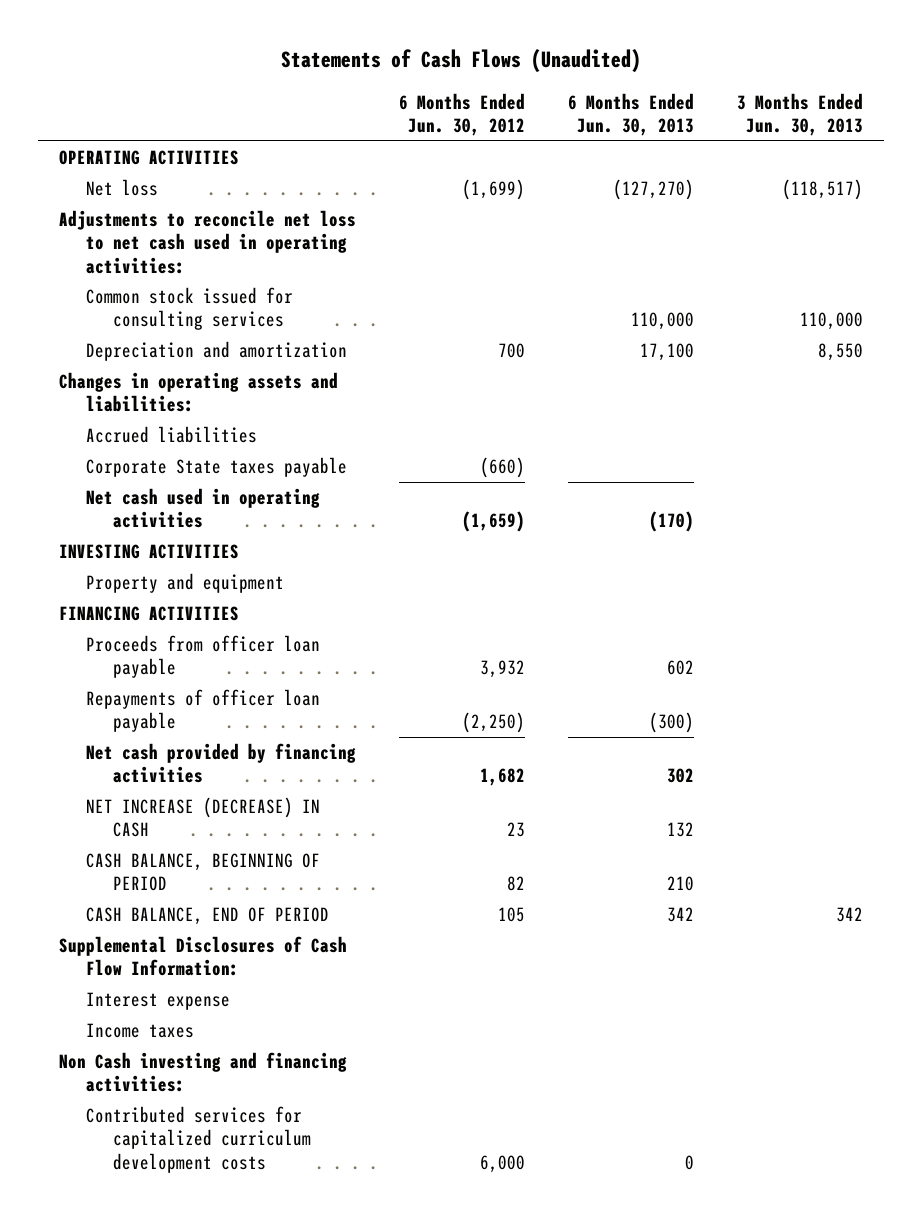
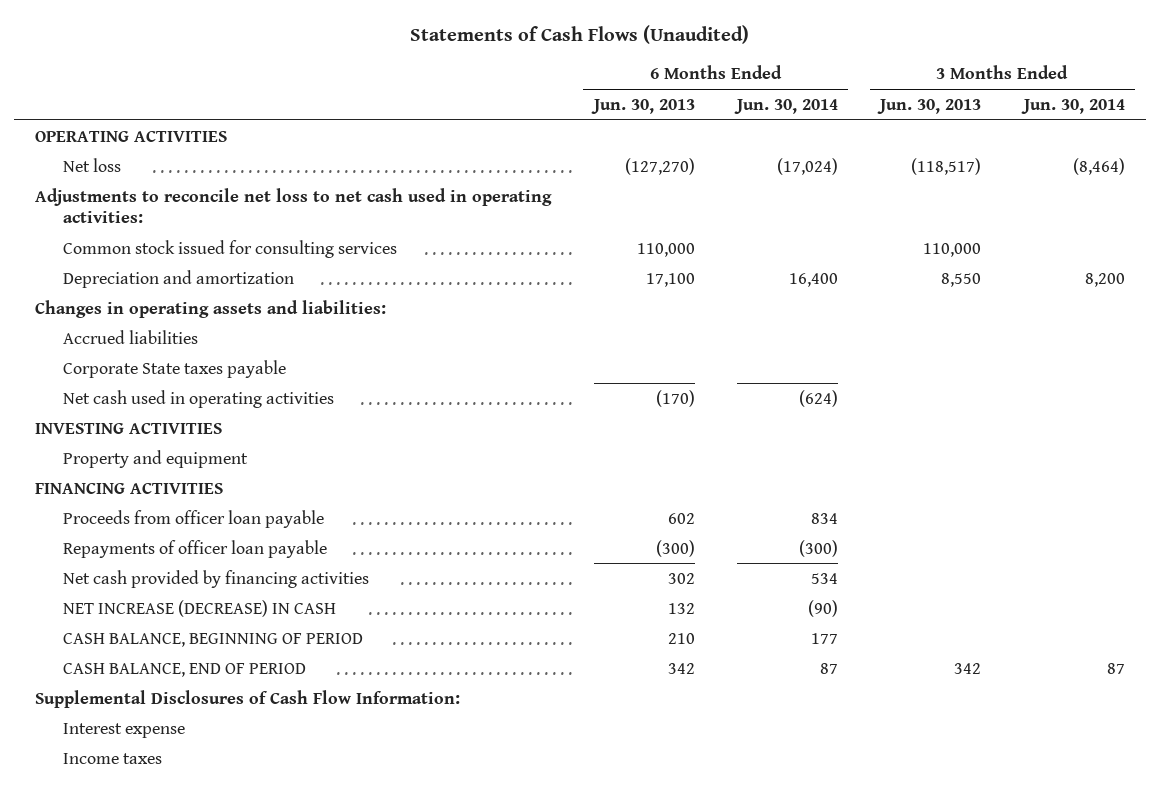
[398,92,525,136] 6 Months Ended Jun. 30, 2012 -> none
none -> [733,98,838,114] Jun. 30, 2014
none -> [1020,98,1125,114] Jun. 30, 2014
[59,1052,348,1093] Non Cash investing and financing activities: -> none
[86,1106,312,1173] Contributed services for capitalized curriculum development costs -> none

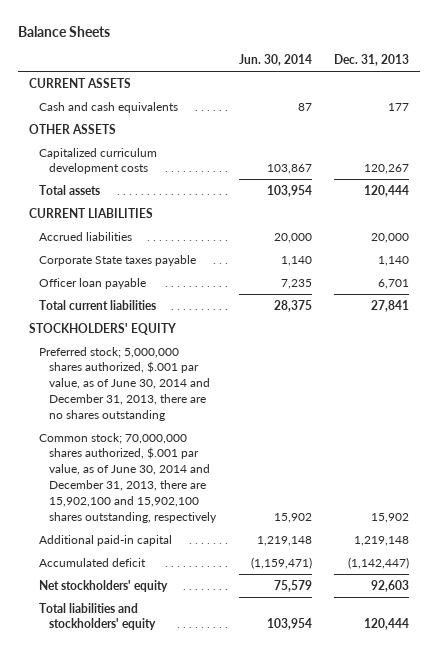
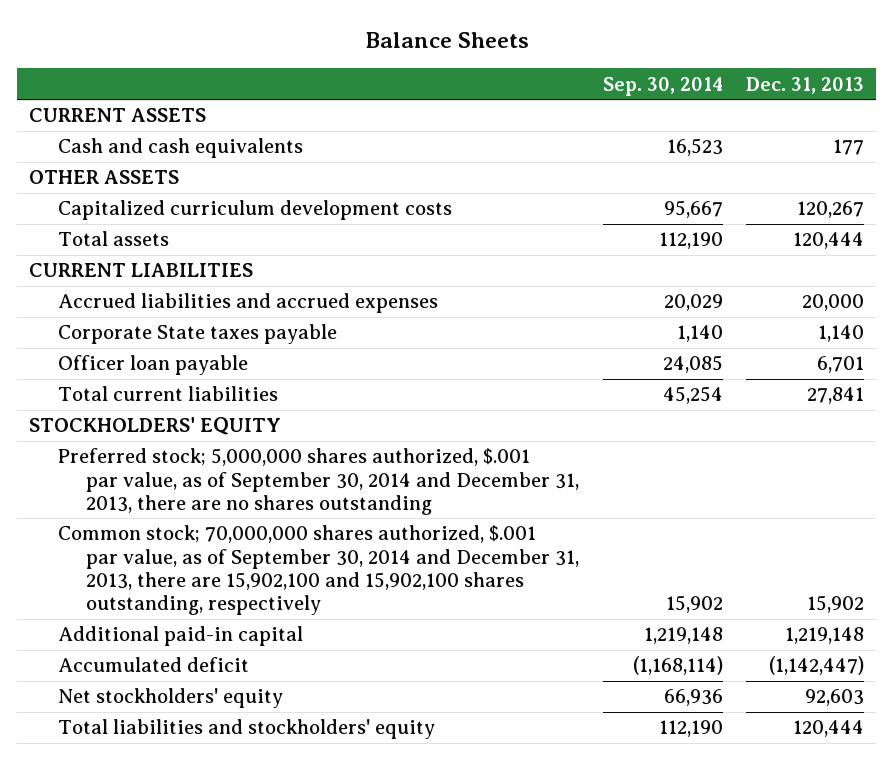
[238,54,312,67] Jun. 30, 2014 -> none
none -> [602,76,723,96] Sep. 30, 2014
[39,231,133,241] Accrued liabilities -> [57,293,438,314] Accrued liabilities and accrued expenses
[39,346,211,421] Preferred stock; 5,000,000 shares authorized, $.001 par value, as of June 30, 2014 and December 31, 2013, there are no shares outstanding -> [57,448,580,515] Preferred stock; 5,000,000 shares authorized, $.001 par value, as of September 30, 2014 and December 31, 2013, there are no shares outstanding
[39,432,218,523] Common stock; 70,000,000 shares authorized, $.001 par value, as of June 30, 2014 and December 31, 2013, there are 15,902,100 and 15,902,100 shares outstanding, respectively -> [57,525,580,615] Common stock; 70,000,000 shares authorized, $.001 par value, as of September 30, 2014 and December 31, 2013, there are 15,902,100 and 15,902,100 shares outstanding, respectively

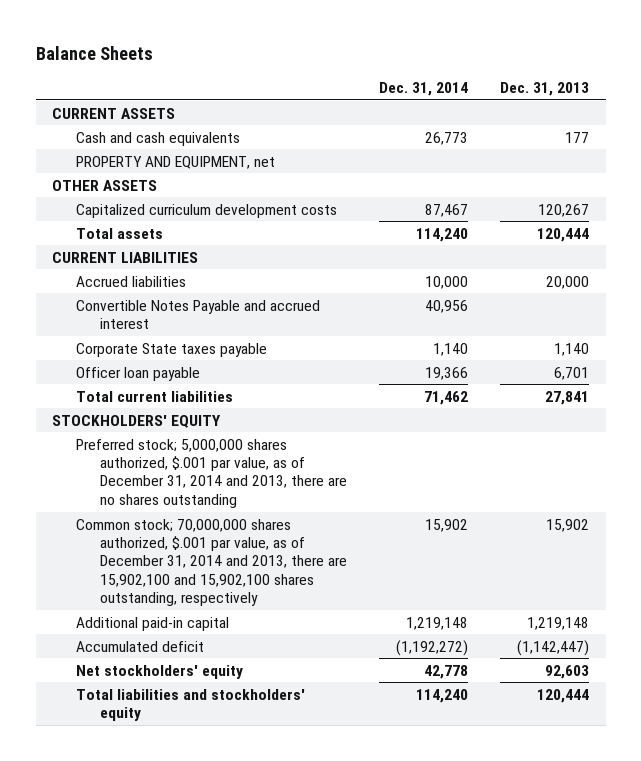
[602,76,723,96] Sep. 30, 2014 -> none
none -> [379,82,469,97] Dec. 31, 2014
none -> [75,155,275,169] PROPERTY AND EQUIPMENT, net
[57,293,438,314] Accrued liabilities and accrued expenses -> [75,275,186,287] Accrued liabilities
none -> [75,299,320,330] Convertible Notes Payable and accrued interest
[57,448,580,515] Preferred stock; 5,000,000 shares authorized, $.001 par value, as of September 30, 2014 and December 31, 2013, there are no shares outstanding -> [75,438,347,508] Preferred stock; 5,000,000 shares authorized, $.001 par value, as of December 31, 2014 and 2013, there are no shares outstanding
[57,525,580,615] Common stock; 70,000,000 shares authorized, $.001 par value, as of September 30, 2014 and December 31, 2013, there are 15,902,100 and 15,902,100 shares outstanding, respectively -> [75,518,347,607] Common stock; 70,000,000 shares authorized, $.001 par value, as of December 31, 2014 and 2013, there are 15,902,100 and 15,902,100 shares outstanding, respectively

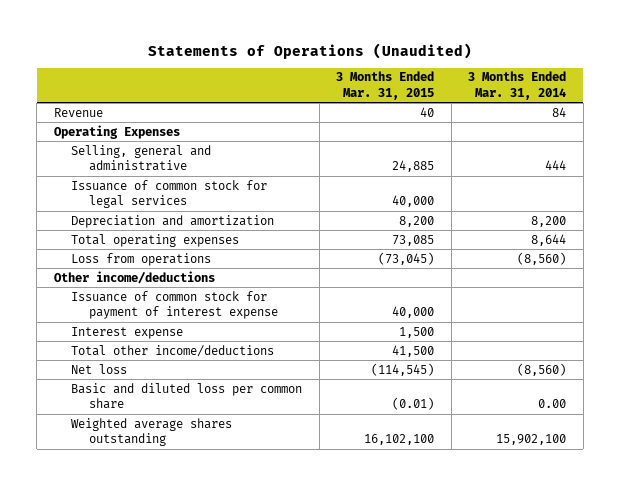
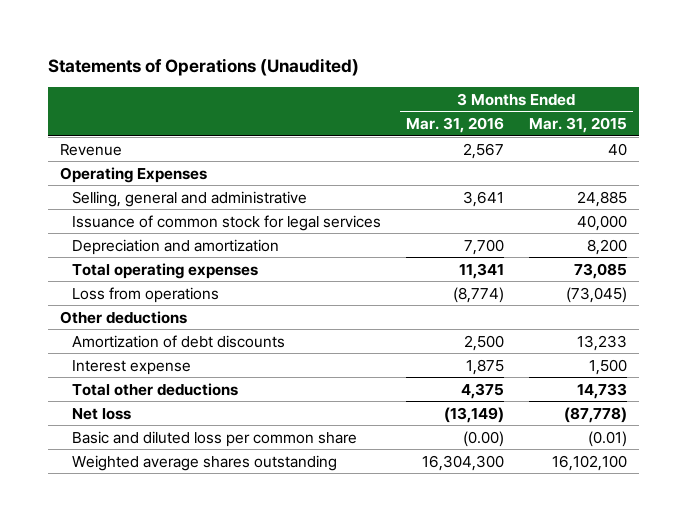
[468,71,567,101] 3 Months Ended Mar. 31, 2014 -> none
none -> [406,116,505,133] Mar. 31, 2016
[71,290,278,320] Issuance of common stock for payment of interest expense -> none
[53,270,215,284] Other income/deductions -> [60,310,188,324] Other deductions
none -> [72,334,286,348] Amortization of debt discounts
[71,344,275,357] Total other income/deductions -> [72,382,239,396] Total other deductions
[392,344,435,357] 41,500 -> [576,382,627,399] 14,733
[371,362,435,376] (114,545) -> [563,406,627,423] (87,778)

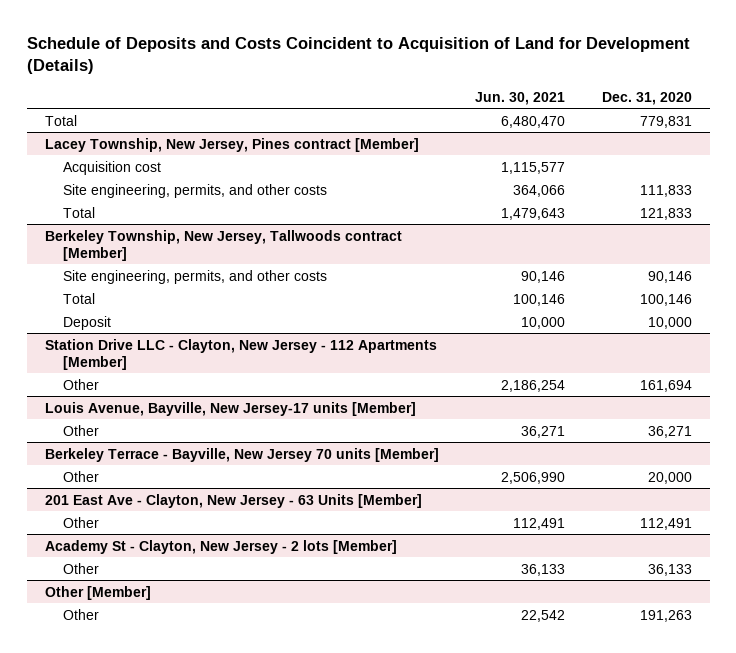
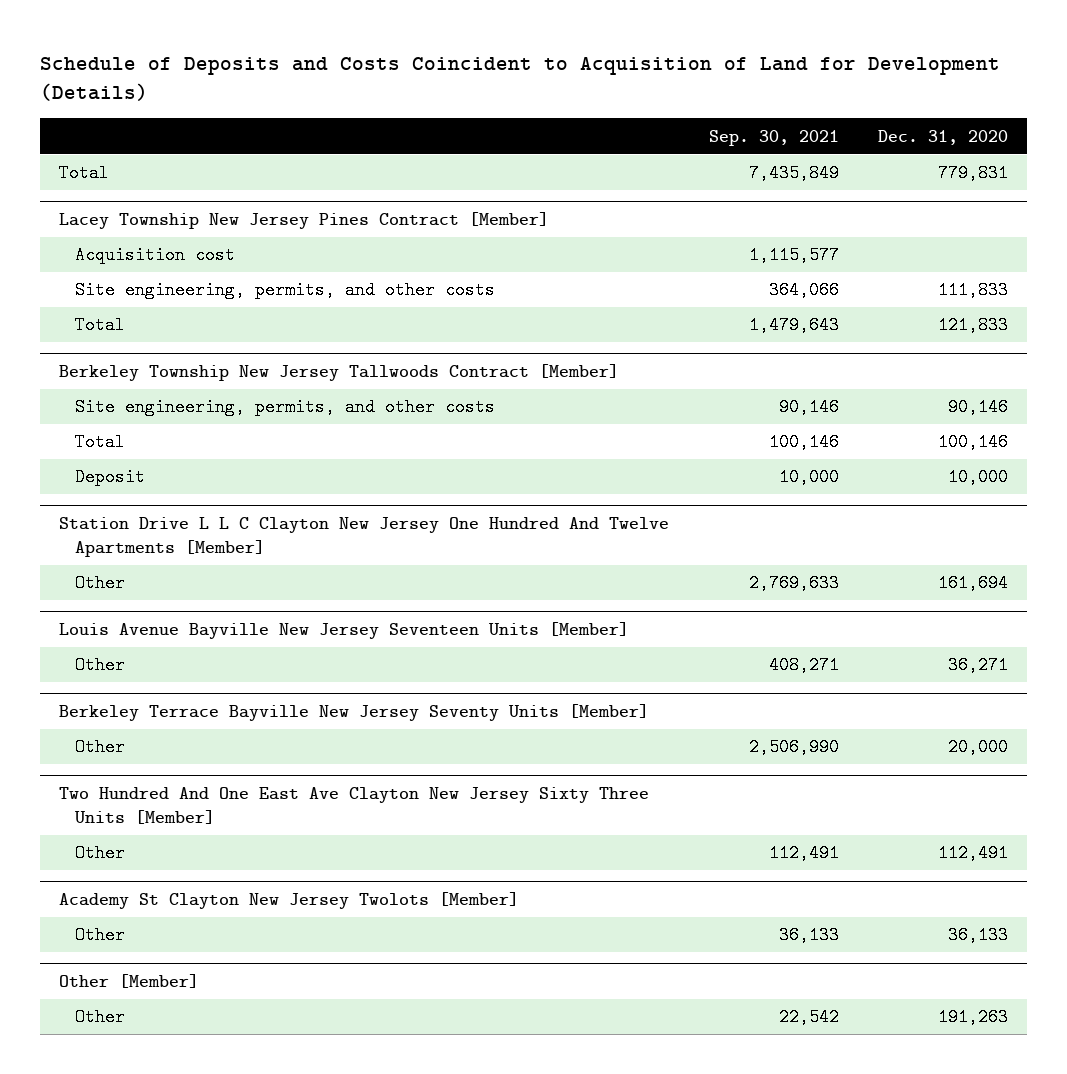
[475,91,566,105] Jun. 30, 2021 -> none
none -> [708,129,839,146] Sep. 30, 2021
[44,137,419,152] Lacey Township, New Jersey, Pines contract [Member] -> [59,212,550,230] Lacey Township New Jersey Pines Contract [Member]
[44,229,402,261] Berkeley Township, New Jersey, Tallwoods contract [Member] -> [59,364,620,382] Berkeley Township New Jersey Tallwoods Contract [Member]
[44,338,437,370] Station Drive LLC - Clayton, New Jersey - 112 Apartments [Member] -> [59,517,670,557] Station Drive L L C Clayton New Jersey One Hundred And Twelve Apartments [Member]
[44,401,416,416] Louis Avenue, Bayville, New Jersey-17 units [Member] -> [59,622,630,640] Louis Avenue Bayville New Jersey Seventeen Units [Member]
[44,447,439,462] Berkeley Terrace - Bayville, New Jersey 70 units [Member] -> [59,704,650,722] Berkeley Terrace Bayville New Jersey Seventy Units [Member]
[44,493,422,508] 201 East Ave - Clayton, New Jersey - 63 Units [Member] -> [59,787,650,824] Two Hundred And One East Ave Clayton New Jersey Sixty Three Units [Member]
[44,539,397,554] Academy St - Clayton, New Jersey - 2 lots [Member] -> [59,892,520,910] Academy St Clayton New Jersey Twolots [Member]

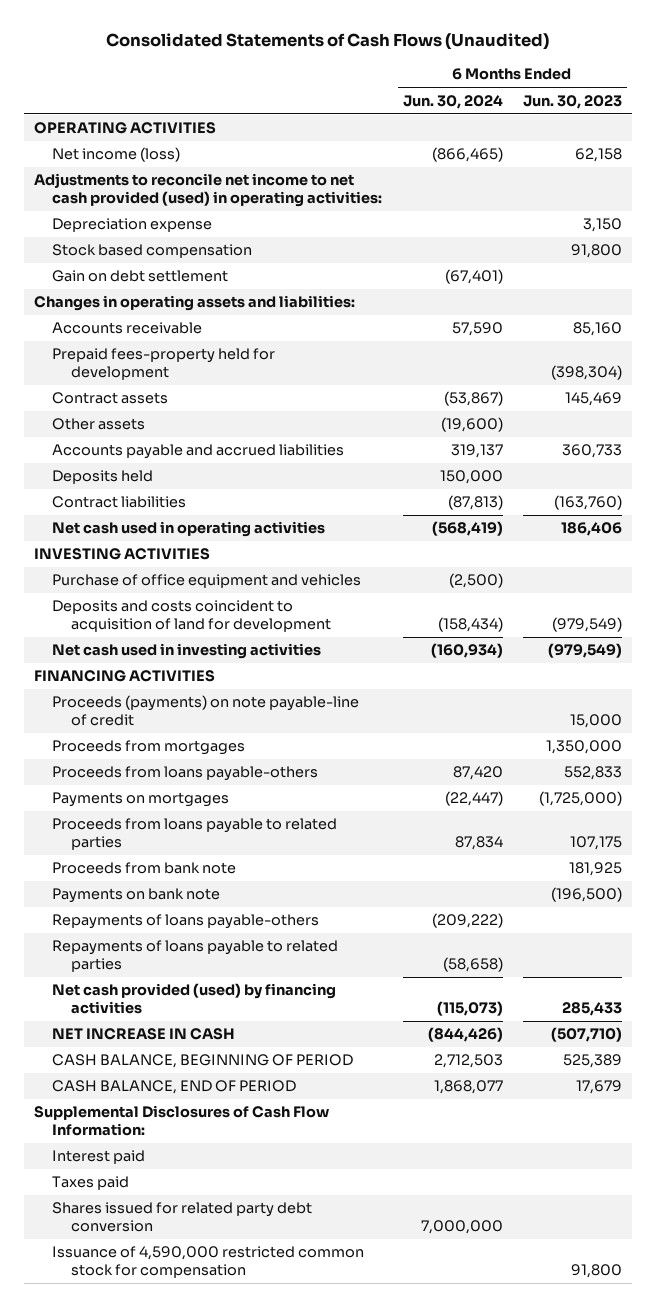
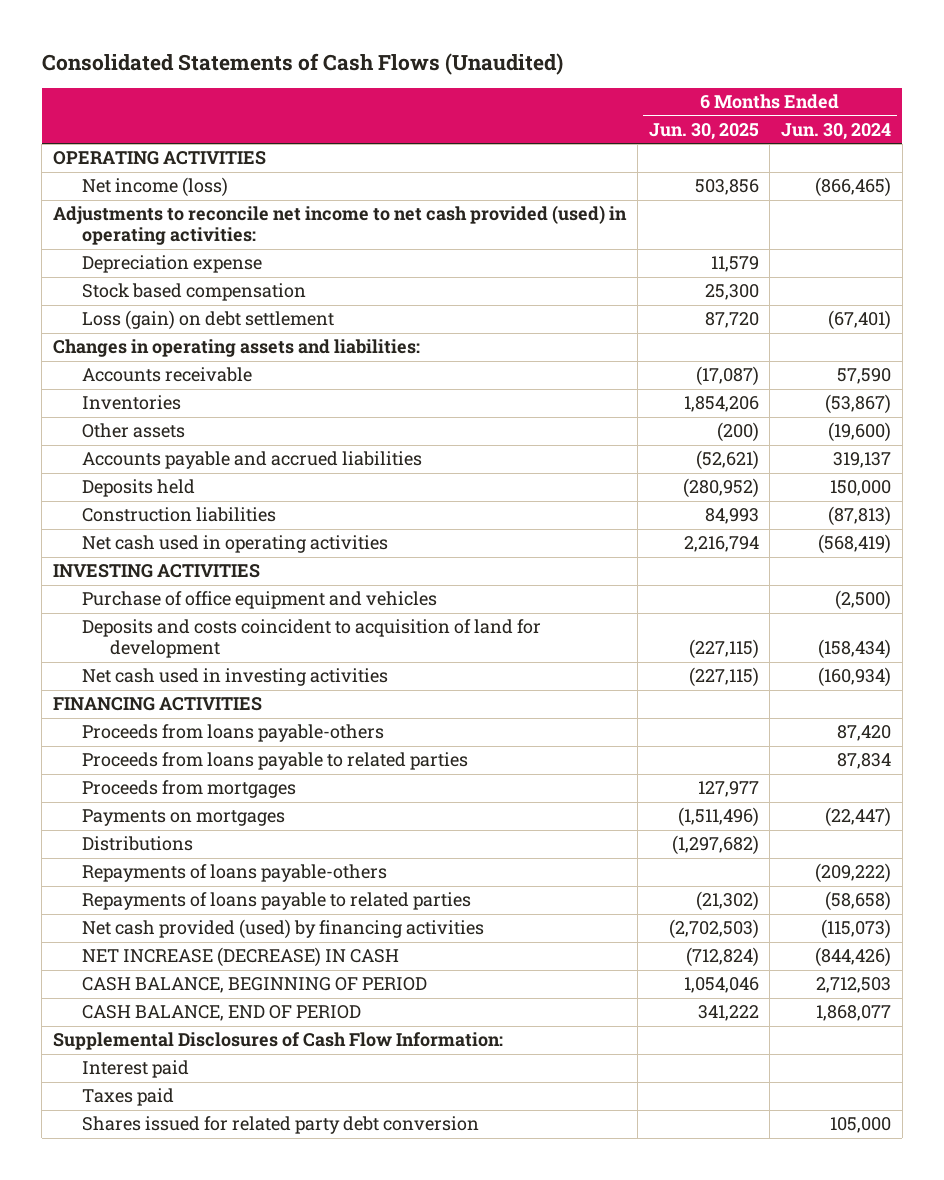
[522,94,622,109] Jun. 30, 2023 -> none
none -> [648,123,759,141] Jun. 30, 2025
[52,270,229,283] Gain on debt settlement -> [81,310,334,331] Loss (gain) on debt settlement
[52,348,276,380] Prepaid fees-property held for development -> none
[52,392,169,405] Contract assets -> [81,395,181,411] Inventories
[52,496,187,509] Contract liabilities -> [81,507,276,523] Construction liabilities
[52,695,360,726] Proceeds (payments) on note payable-line of credit -> none
[52,862,237,875] Proceeds from bank note -> none
[52,888,221,904] Payments on bank note -> none
[52,740,246,756] Proceeds from mortgages -> [81,780,296,799] Proceeds from mortgages
[52,792,230,808] Payments on mortgages -> [81,809,285,827] Payments on mortgages
none -> [81,836,193,852] Distributions
[52,1028,236,1041] NET INCREASE IN CASH -> [81,947,399,968] NET INCREASE (DECREASE) IN CASH
[52,1246,365,1278] Issuance of 4,590,000 restricted common stock for compensation -> none
[420,1219,503,1234] 7,000,000 -> [829,1117,891,1134] 105,000

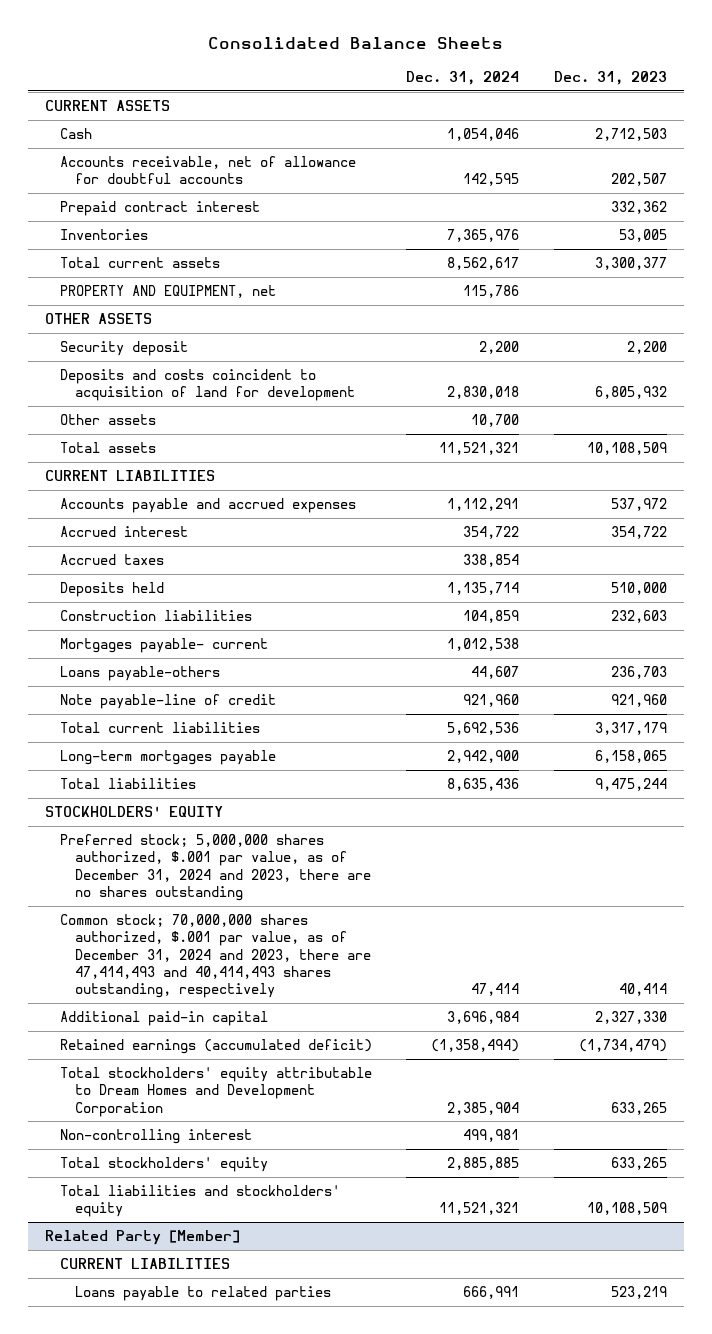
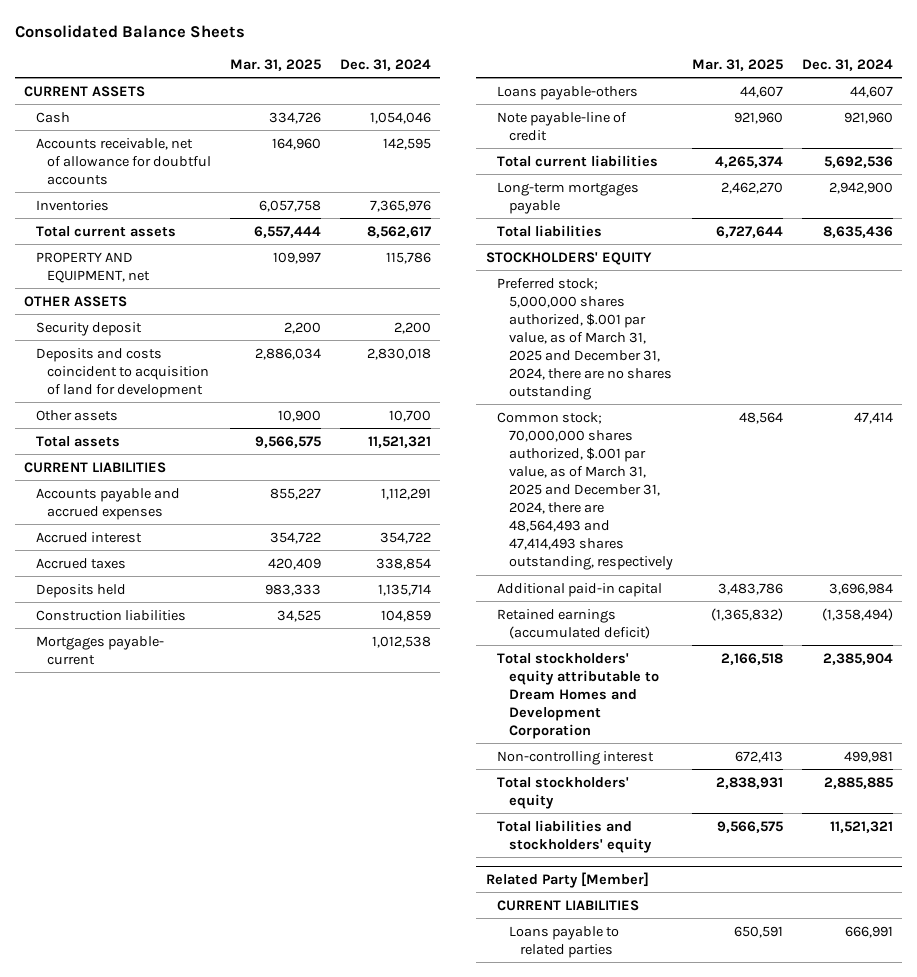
[553,70,667,85] Dec. 31, 2023 -> none
none -> [230,59,322,72] Mar. 31, 2025
[59,201,260,217] Prepaid contract interest -> none
[59,834,371,901] Preferred stock; 5,000,000 shares authorized, $.001 par value, as of December 31, 2024 and 2023, there are no shares outstanding -> [497,277,672,401] Preferred stock; 5,000,000 shares authorized, $.001 par value, as of March 31, 2025 and December 31, 2024, there are no shares outstanding
[59,914,371,998] Common stock; 70,000,000 shares authorized, $.001 par value, as of December 31, 2024 and 2023, there are 47,414,493 and 40,414,493 shares outstanding, respectively -> [497,411,673,571] Common stock; 70,000,000 shares authorized, $.001 par value, as of March 31, 2025 and December 31, 2024, there are 48,564,493 and 47,414,493 shares outstanding, respectively

